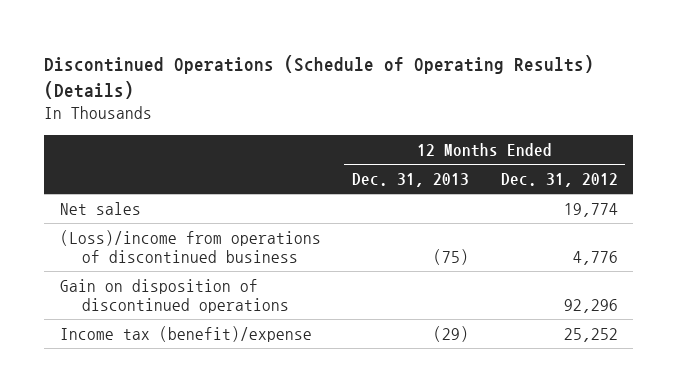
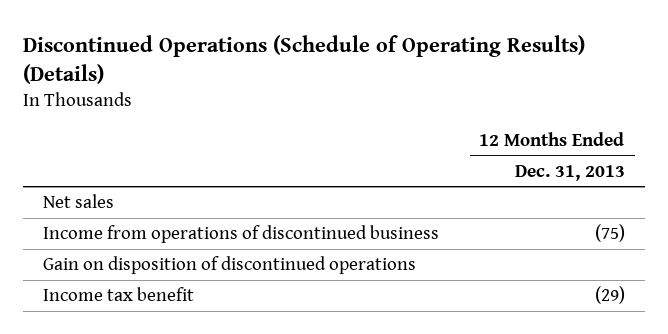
[500,173,618,188] Dec. 31, 2012 -> none
[59,229,321,264] (Loss)/income from operations of discontinued business -> [43,225,440,244] Income from operations of discontinued business
[59,325,312,342] Income tax (benefit)/expense -> [43,287,195,302] Income tax benefit

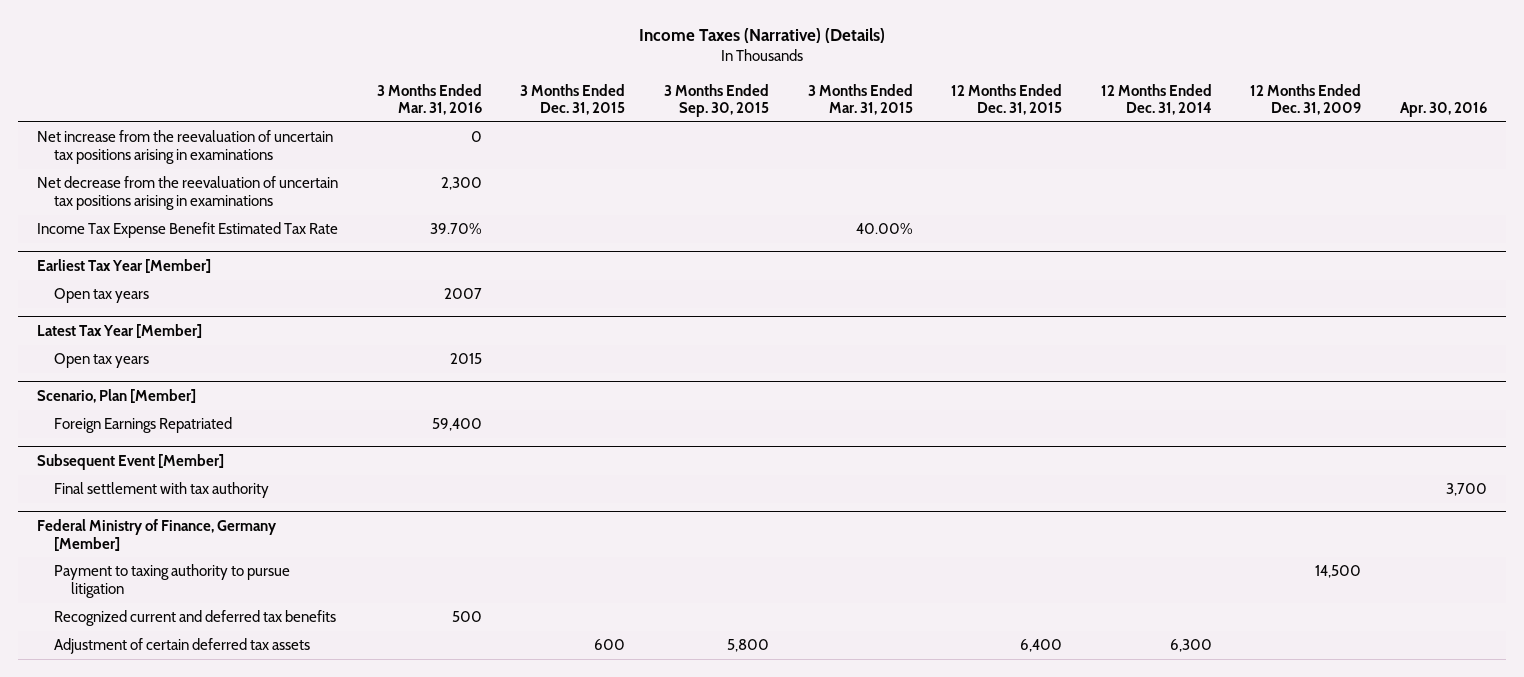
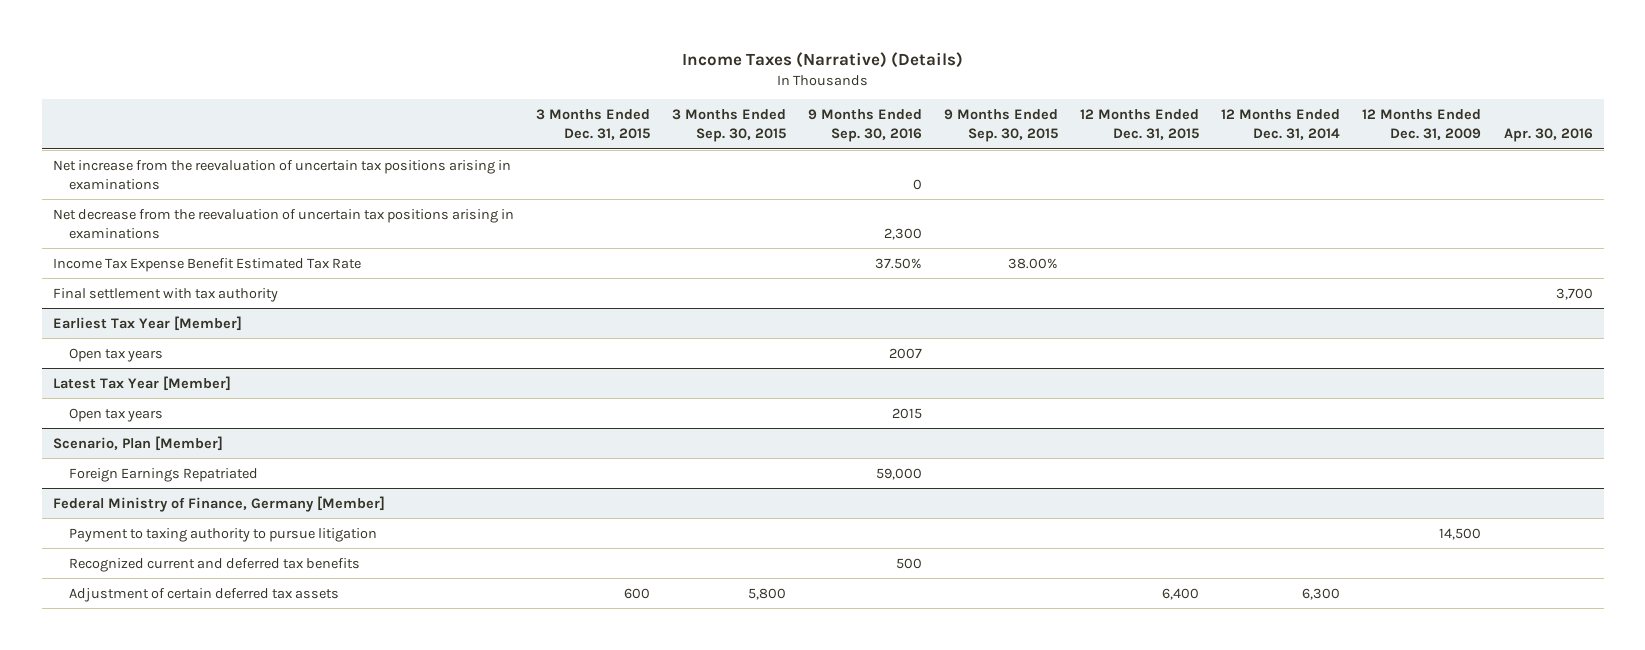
[376,83,482,116] 3 Months Ended Mar. 31, 2016 -> none
[807,83,913,116] 3 Months Ended Mar. 31, 2015 -> none
none -> [808,109,923,142] 9 Months Ended Sep. 30, 2016
none -> [944,109,1059,142] 9 Months Ended Sep. 30, 2015
none -> [52,287,278,302] Final settlement with tax authority
[37,453,225,470] Subsequent Event [Member] -> none
[54,482,270,499] Final settlement with tax authority -> none

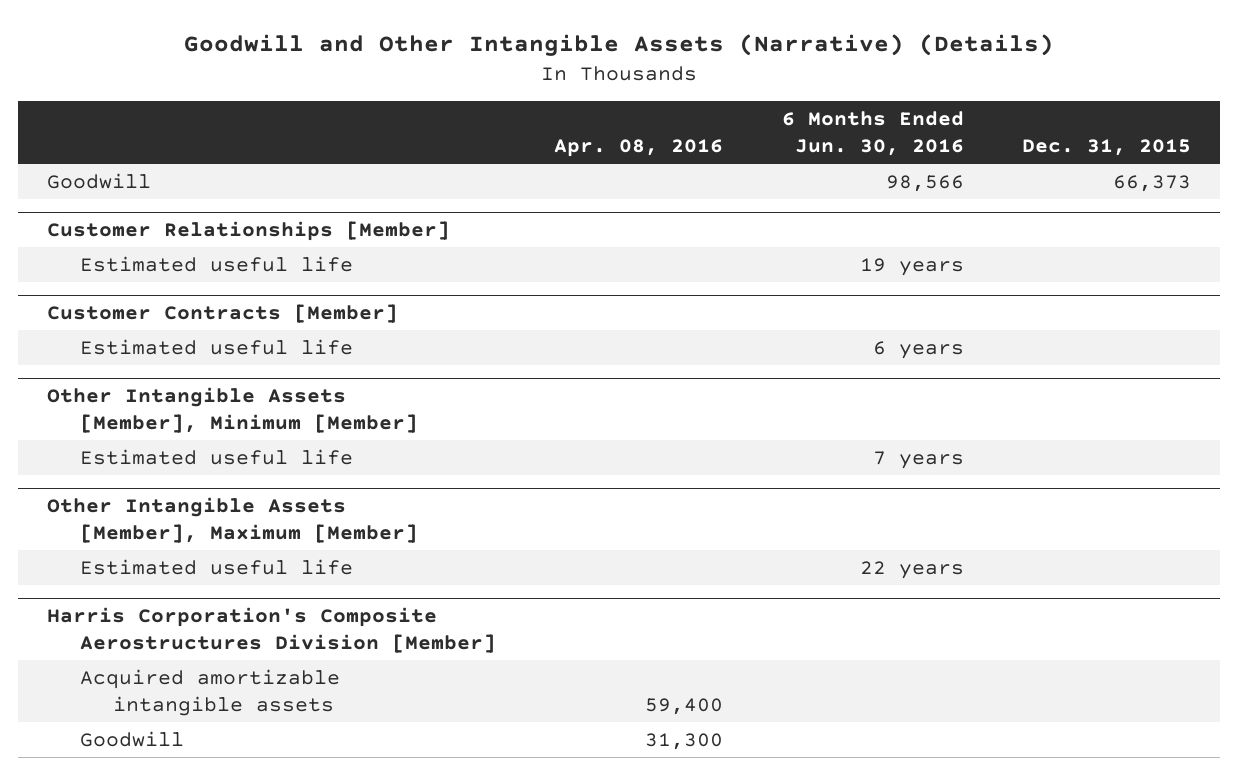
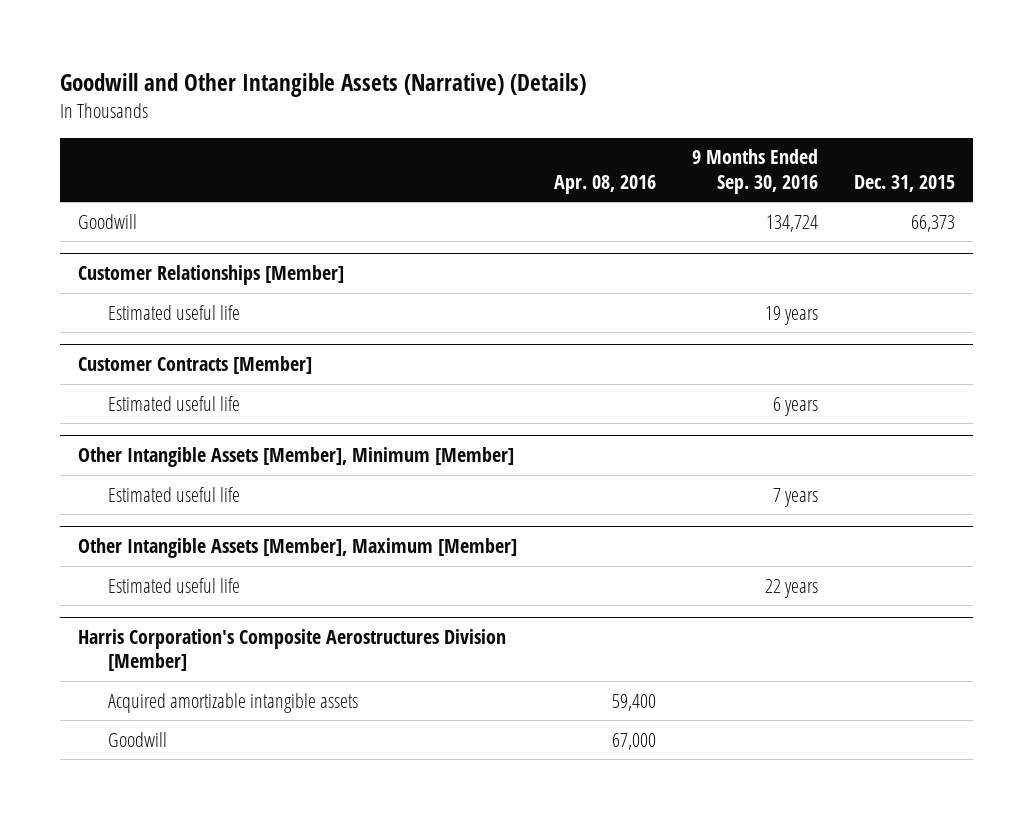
[781,111,964,157] 6 Months Ended Jun. 30, 2016 -> none
none -> [691,149,818,194] 9 Months Ended Sep. 30, 2016
[645,732,724,750] 31,300 -> [611,732,656,750] 67,000

